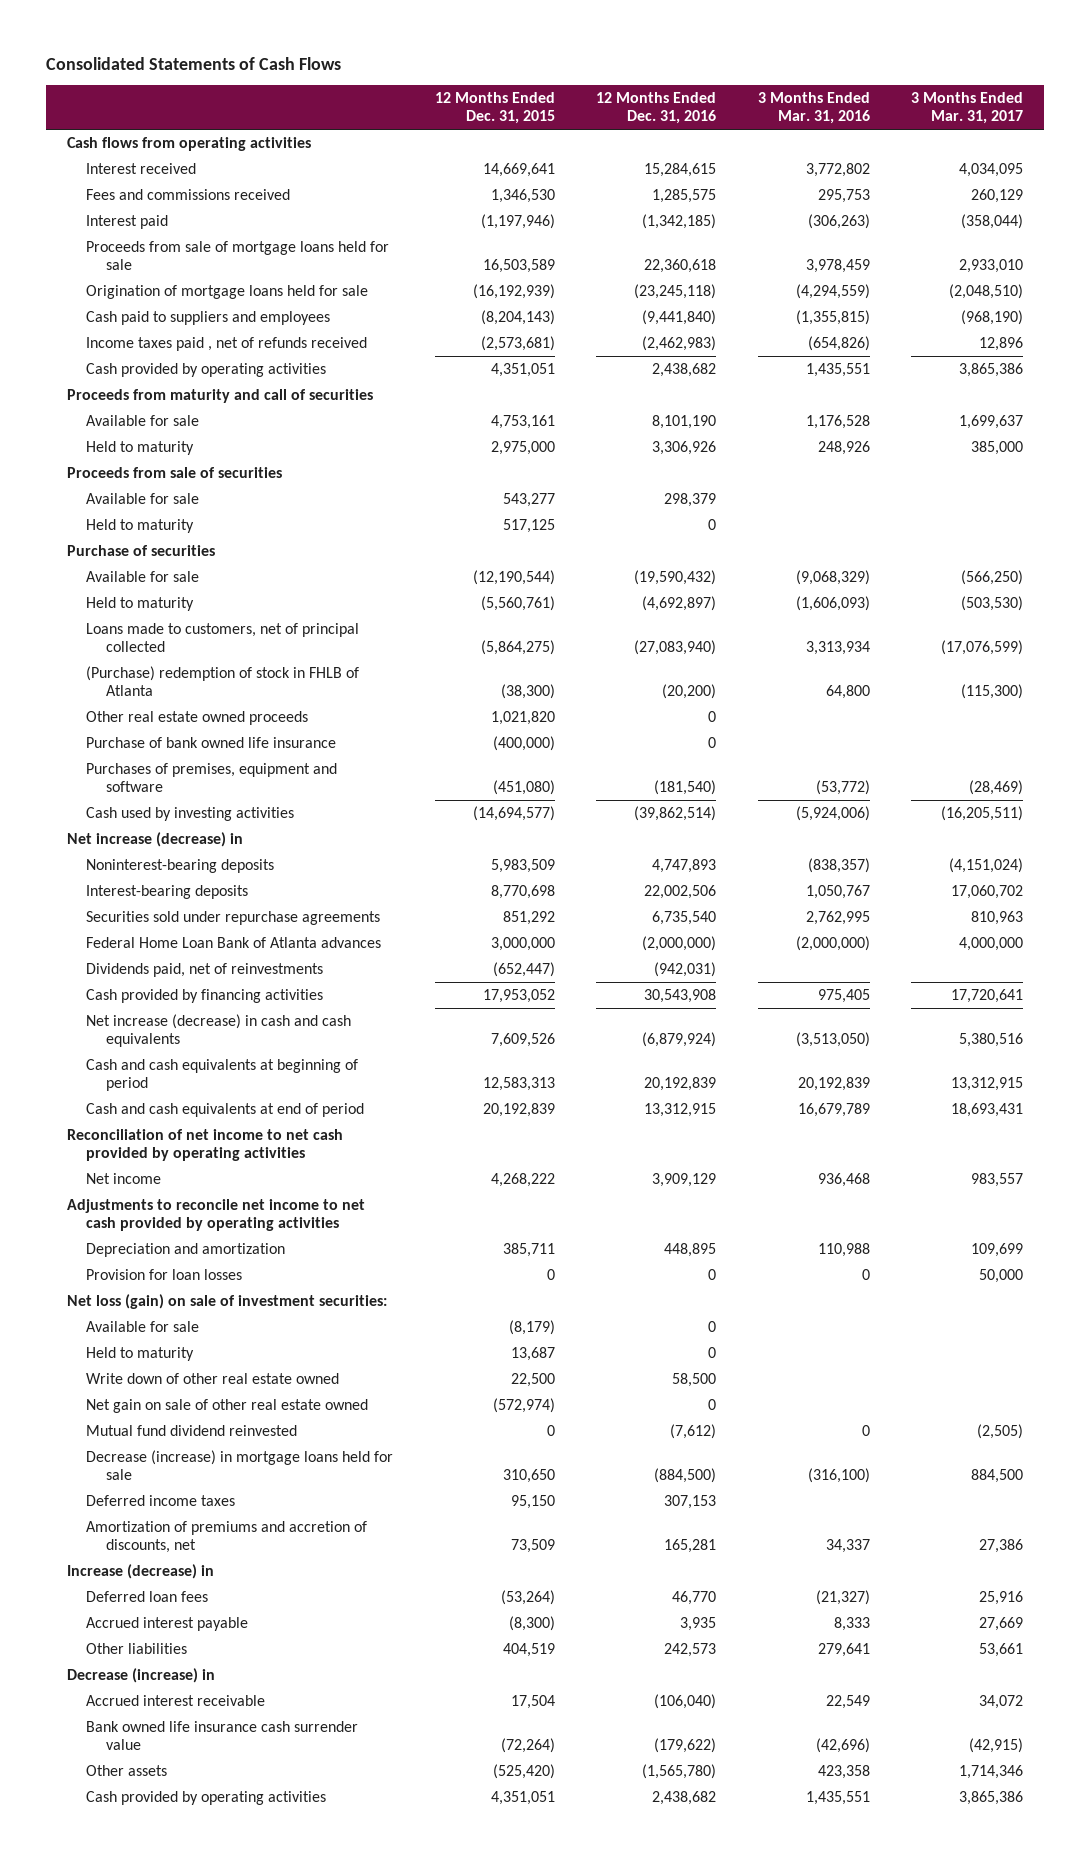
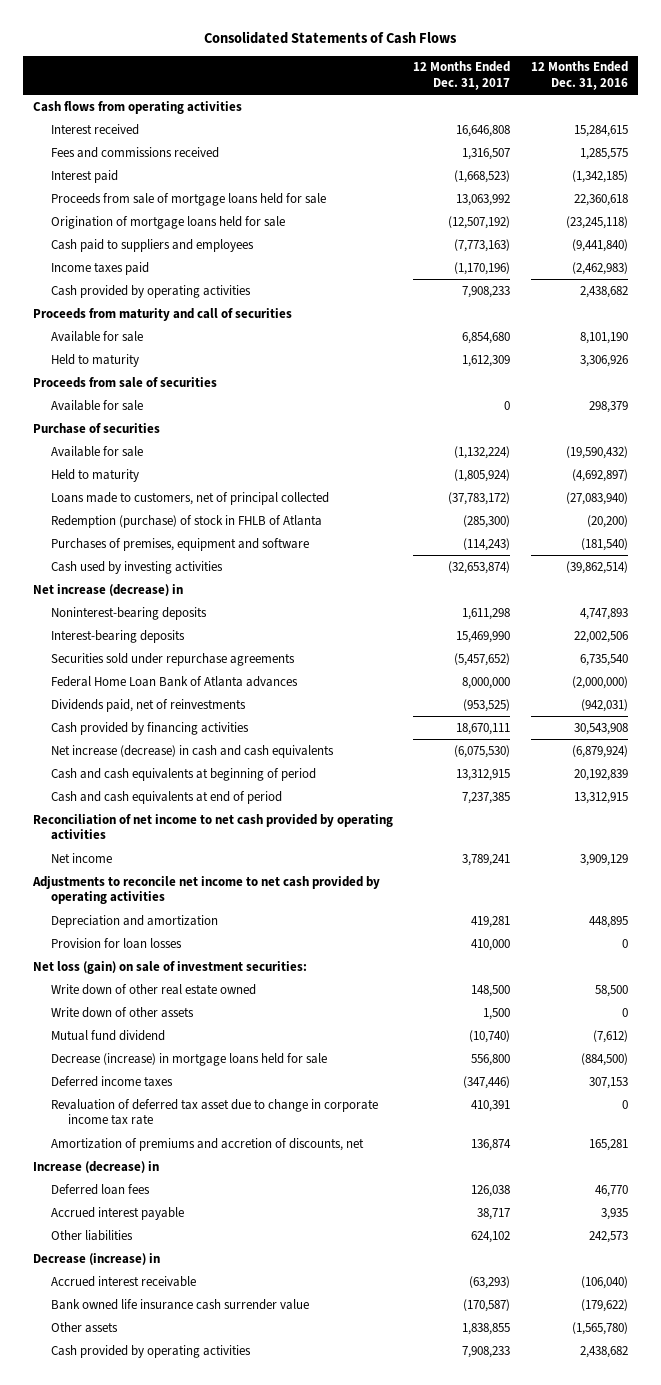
[434,92,555,125] 12 Months Ended Dec. 31, 2015 -> none
[757,92,870,125] 3 Months Ended Mar. 31, 2016 -> none
[911,92,1024,125] 3 Months Ended Mar. 31, 2017 -> none
none -> [413,61,511,90] 12 Months Ended Dec. 31, 2017
[86,337,368,352] Income taxes paid , net of refunds received -> [50,261,149,275] Income taxes paid
[86,519,195,534] Held to maturity -> none
[86,711,309,726] Other real estate owned proceeds -> none
[86,737,337,749] Purchase of bank owned life insurance -> none
[86,666,360,697] (Purchase) redemption of stock in FHLB of Atlanta -> [50,514,322,528] Redemption (purchase) of stock in FHLB of Atlanta
[86,1321,200,1333] Available for sale -> none
[86,1347,195,1362] Held to maturity -> none
[86,1399,369,1414] Net gain on sale of other real estate owned -> none
none -> [50,1006,194,1018] Write down of other assets
[86,1425,298,1437] Mutual fund dividend reinvested -> [50,1029,165,1041] Mutual fund dividend
none -> [50,1098,378,1126] Revaluation of deferred tax asset due to change in corporate income tax rate

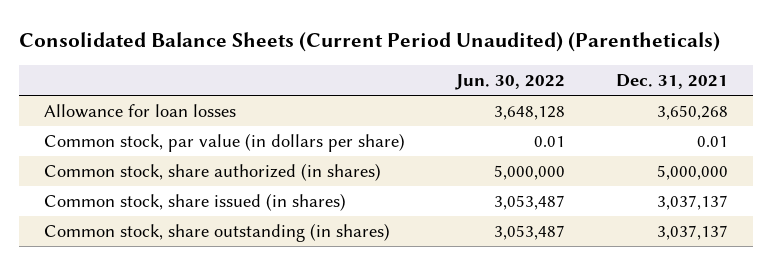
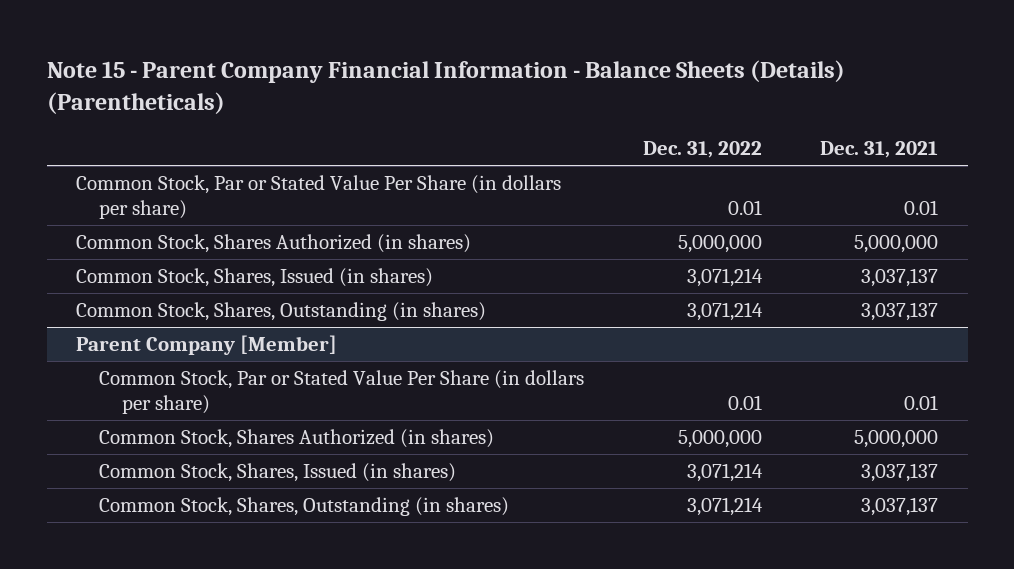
[18,32,720,53] Consolidated Balance Sheets (Current Period Unaudited) (Parentheticals) -> [46,60,845,115] Note 15 - Parent Company Financial Information - Balance Sheets (Details) (Parentheticals)
[454,74,565,91] Jun. 30, 2022 -> none
none -> [642,140,762,158] Dec. 31, 2022
[44,103,237,118] Allowance for loan losses -> none
[44,132,406,152] Common stock, par value (in dollars per share) -> [75,175,561,219] Common Stock, Par or Stated Value Per Share (in dollars per share)
[44,162,382,181] Common stock, share authorized (in shares) -> [75,234,471,254] Common Stock, Shares Authorized (in shares)
[44,192,347,211] Common stock, share issued (in shares) -> [75,268,433,288] Common Stock, Shares, Issued (in shares)
[44,222,391,242] Common stock, share outstanding (in shares) -> [75,302,486,322] Common Stock, Shares, Outstanding (in shares)
none -> [75,335,337,356] Parent Company [Member]
none -> [98,370,584,414] Common Stock, Par or Stated Value Per Share (in dollars per share)
none -> [98,429,494,449] Common Stock, Shares Authorized (in shares)
none -> [98,463,456,483] Common Stock, Shares, Issued (in shares)
none -> [98,497,509,517] Common Stock, Shares, Outstanding (in shares)

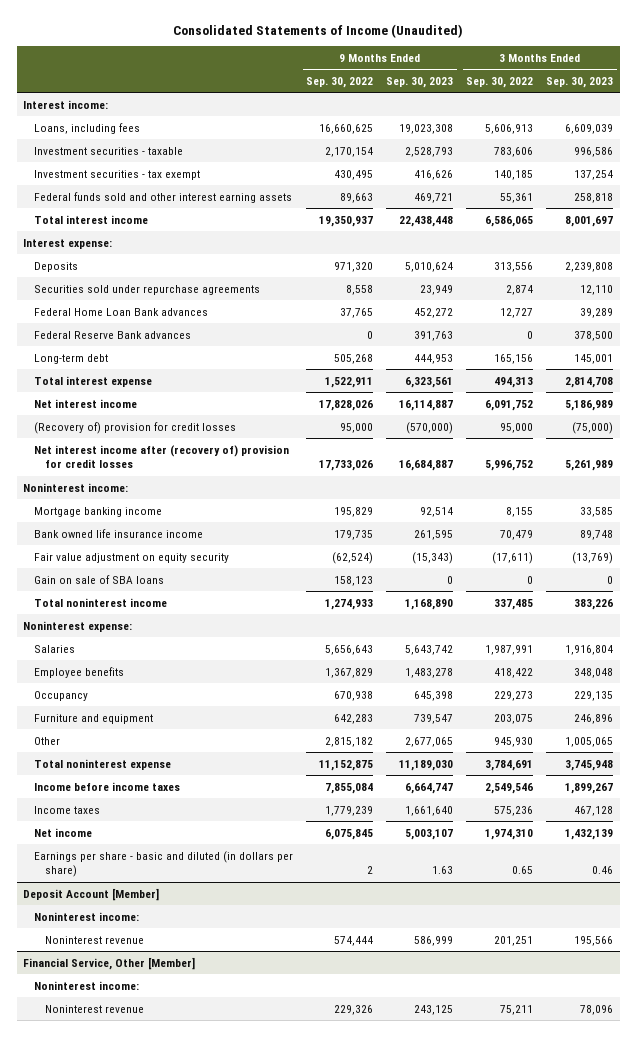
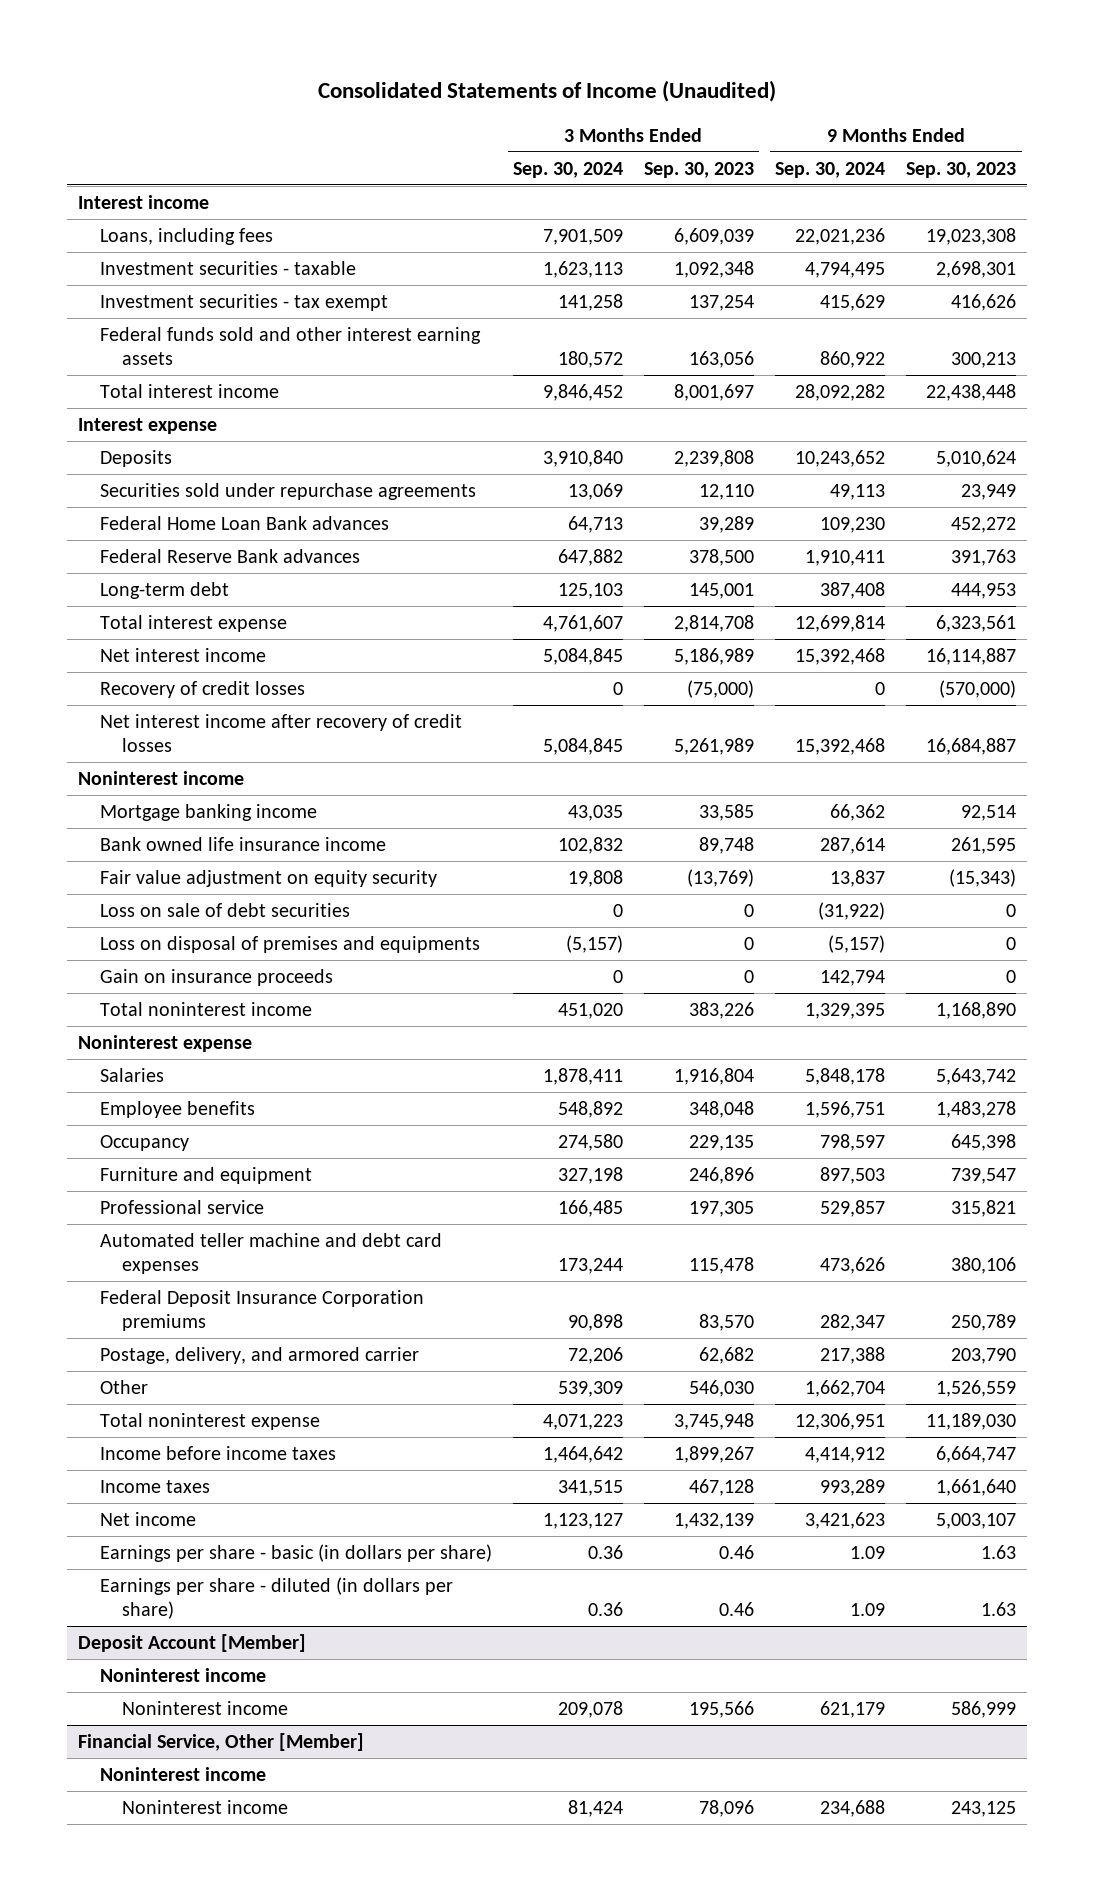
[306,77,374,89] Sep. 30, 2022 -> none
[466,77,534,89] Sep. 30, 2022 -> none
none -> [512,161,623,178] Sep. 30, 2024
none -> [775,161,886,178] Sep. 30, 2024
[23,99,109,109] Interest income: -> [77,195,209,210] Interest income
[405,146,454,157] 2,528,793 -> [936,261,1017,279] 2,698,301
[574,146,614,157] 996,586 -> [673,261,754,279] 1,092,348
[414,192,454,203] 469,721 -> [951,351,1017,368] 300,213
[574,192,614,203] 258,818 -> [688,350,754,368] 163,056
[23,238,113,249] Interest expense: -> [77,418,217,435] Interest expense
[34,421,237,434] (Recovery of) provision for credit losses -> [99,681,305,699] Recovery of credit losses
[34,444,290,469] Net interest income after (recovery of) provision for credit losses -> [99,714,462,752] Net interest income after recovery of credit losses
[23,482,129,492] Noninterest income: -> [77,771,244,786] Noninterest income
[34,574,165,584] Gain on sale of SBA loans -> none
none -> [99,903,350,918] Loss on sale of debt securities
none -> [99,936,480,954] Loss on disposal of premises and equipments
none -> [99,969,333,987] Gain on insurance proceeds
[23,620,133,632] Noninterest expense: -> [77,1035,252,1053] Noninterest expense
none -> [99,1200,264,1215] Professional service
none -> [99,1233,442,1274] Automated teller machine and debt card expenses
none -> [99,1290,424,1331] Federal Deposit Insurance Corporation premiums
none -> [99,1347,419,1365] Postage, delivery, and armored carrier
[405,736,454,747] 2,677,065 -> [936,1380,1017,1398] 1,526,559
[565,736,614,747] 1,005,065 -> [688,1380,754,1398] 546,030
[34,850,294,878] Earnings per share - basic and diluted (in dollars per share) -> [99,1544,492,1563] Earnings per share - basic (in dollars per share)
none -> [99,1577,453,1619] Earnings per share - diluted (in dollars per share)
[34,911,140,921] Noninterest income: -> [99,1668,266,1683] Noninterest income
[45,935,145,944] Noninterest revenue -> [121,1701,288,1716] Noninterest income
[34,980,140,990] Noninterest income: -> [99,1767,266,1782] Noninterest income
[45,1004,145,1013] Noninterest revenue -> [121,1800,288,1815] Noninterest income

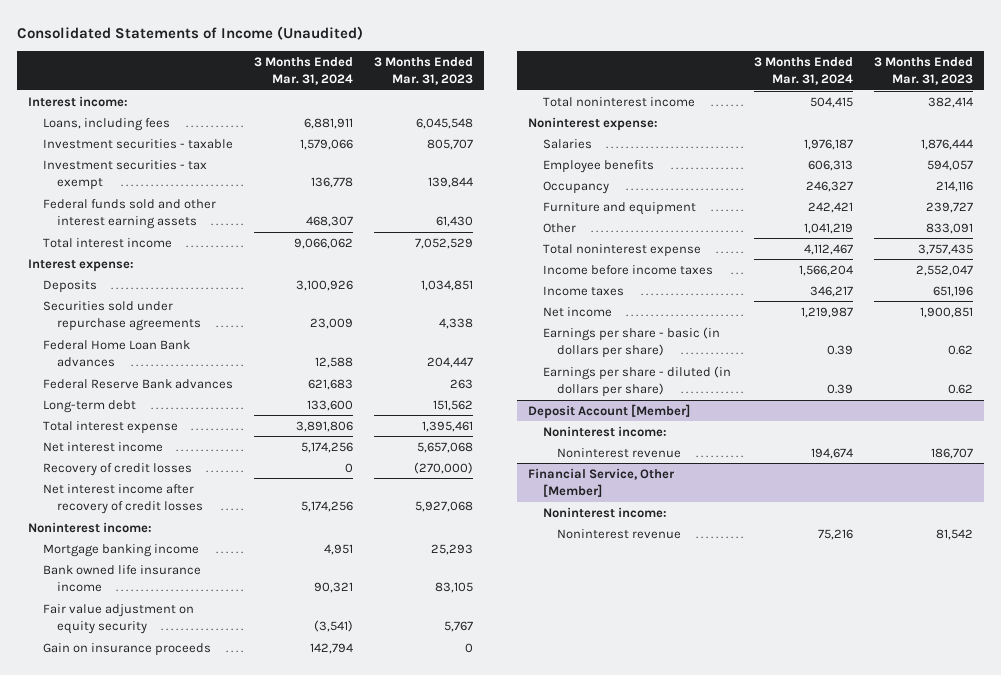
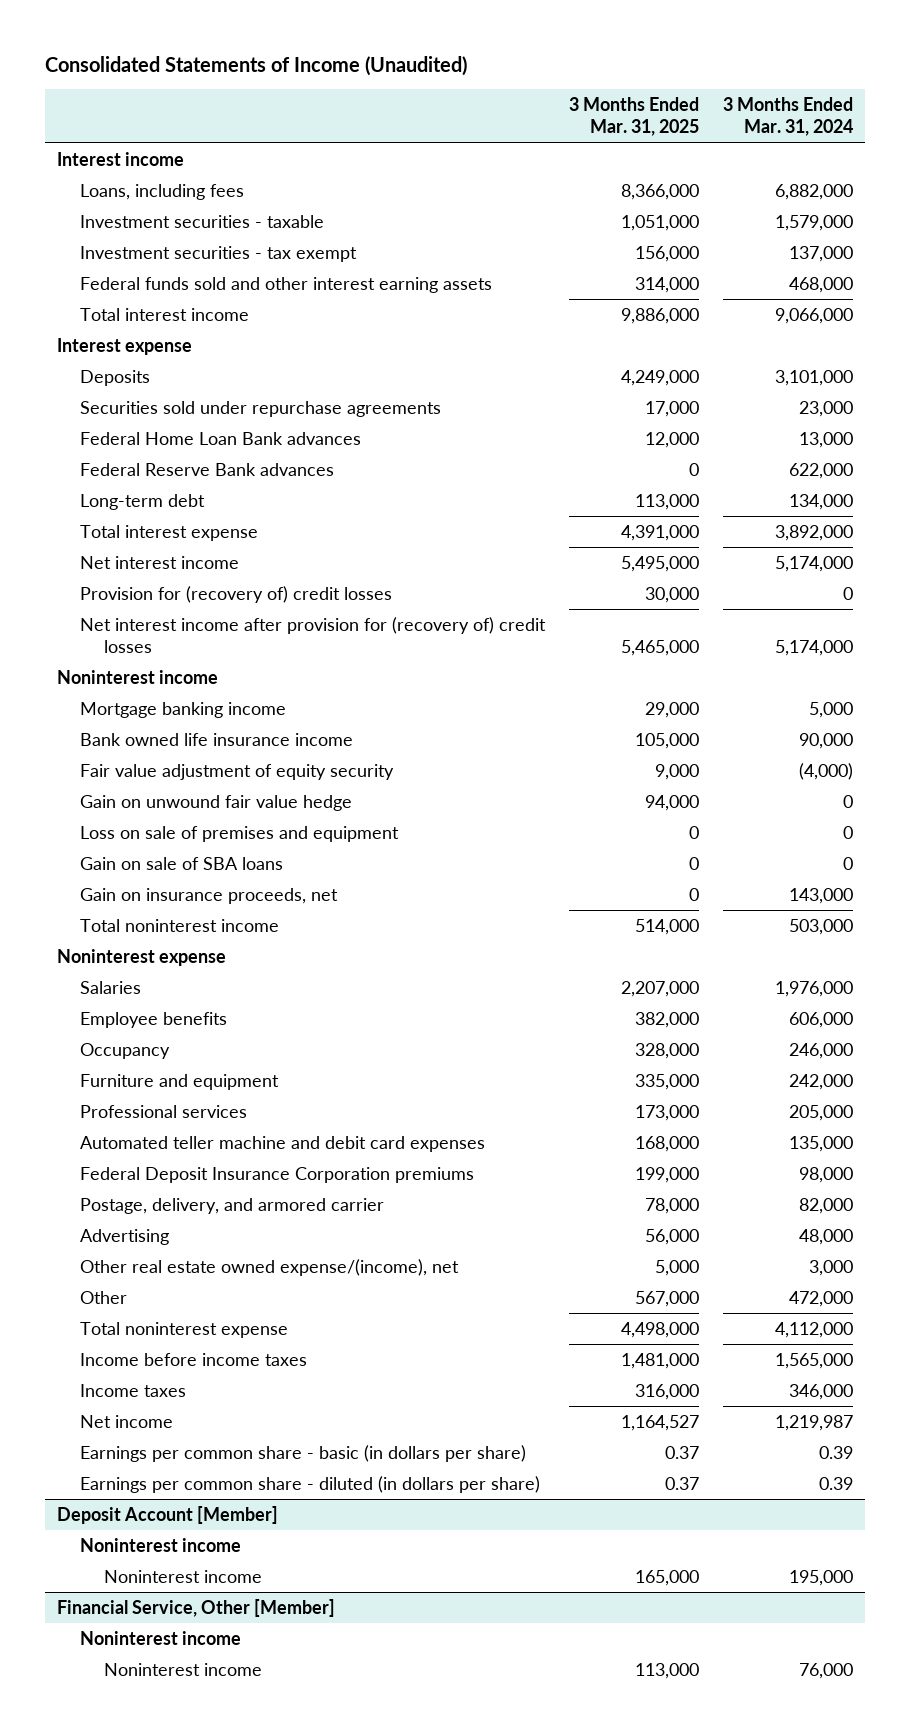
[374,56,474,86] 3 Months Ended Mar. 31, 2023 -> none
none -> [569,97,700,137] 3 Months Ended Mar. 31, 2025
[28,95,129,107] Interest income: -> [56,151,184,166] Interest income
[304,117,354,129] 6,881,911 -> [774,183,853,200] 6,882,000
[300,138,354,150] 1,579,066 -> [774,214,853,231] 1,579,000
[311,177,354,189] 136,778 -> [788,245,853,262] 137,000
[306,216,354,228] 468,307 -> [788,276,853,293] 468,000
[294,237,354,249] 9,066,062 -> [774,307,853,324] 9,066,000
[28,258,135,272] Interest expense: -> [56,337,192,355] Interest expense
[296,279,354,291] 3,100,926 -> [774,369,853,386] 3,101,000
[310,318,354,330] 23,009 -> [798,400,853,417] 23,000
[315,357,354,369] 12,588 -> [798,431,853,448] 13,000
[308,378,354,390] 621,683 -> [788,462,853,479] 622,000
[307,399,354,411] 133,600 -> [788,493,853,510] 134,000
[296,420,354,432] 3,891,806 -> [774,524,853,541] 3,892,000
[301,441,354,453] 5,174,256 -> [774,555,853,572] 5,174,000
[42,462,192,476] Recovery of credit losses -> [80,585,393,603] Provision for (recovery of) credit losses
[42,483,204,515] Net interest income after recovery of credit losses -> [80,616,547,654] Net interest income after provision for (recovery of) credit losses
[301,501,354,513] 5,174,256 -> [774,640,853,657] 5,174,000
[28,521,153,533] Noninterest income: -> [56,669,218,684] Noninterest income
[324,543,354,555] 4,951 -> [808,701,853,718] 5,000
[314,582,354,594] 90,321 -> [798,732,853,749] 90,000
[42,603,194,635] Fair value adjustment on equity security -> [80,763,395,780] Fair value adjustment of equity security
[314,620,354,633] (3,541) -> [798,762,853,780] (4,000)
none -> [80,794,353,811] Gain on unwound fair value hedge
none -> [80,825,400,842] Loss on sale of premises and equipment
none -> [80,856,284,870] Gain on sale of SBA loans
[42,642,211,656] Gain on insurance proceeds -> [80,887,339,904] Gain on insurance proceeds, net
[310,642,354,654] 142,794 -> [788,887,853,904] 143,000
[809,96,853,108] 504,415 -> [788,918,853,935] 503,000
[527,116,658,131] Noninterest expense: -> [56,948,226,966] Noninterest expense
[803,138,853,150] 1,976,187 -> [774,980,853,997] 1,976,000
[807,159,853,171] 606,313 -> [788,1011,853,1028] 606,000
[805,180,853,192] 246,327 -> [788,1042,853,1059] 246,000
[807,201,853,213] 242,421 -> [788,1073,853,1090] 242,000
none -> [80,1104,248,1118] Professional services
none -> [80,1135,486,1152] Automated teller machine and debit card expenses
none -> [80,1166,475,1183] Federal Deposit Insurance Corporation premiums
none -> [80,1197,385,1214] Postage, delivery, and armored carrier
none -> [80,1228,170,1245] Advertising
none -> [80,1258,460,1276] Other real estate owned expense/(income), net
[803,222,853,234] 1,041,219 -> [788,1290,853,1307] 472,000
[803,243,853,255] 4,112,467 -> [774,1321,853,1338] 4,112,000
[798,264,853,276] 1,566,204 -> [774,1352,853,1369] 1,565,000
[809,285,853,297] 346,217 -> [788,1383,853,1400] 346,000
[542,326,720,359] Earnings per share - basic (in dollars per share) -> [80,1444,527,1462] Earnings per common share - basic (in dollars per share)
[542,365,731,398] Earnings per share - diluted (in dollars per share) -> [80,1475,541,1493] Earnings per common share - diluted (in dollars per share)
[542,425,667,437] Noninterest income: -> [80,1537,242,1552] Noninterest income
[557,447,682,458] Noninterest revenue -> [103,1569,262,1583] Noninterest income
[810,447,853,459] 194,674 -> [788,1569,853,1586] 195,000
[542,506,667,518] Noninterest income: -> [80,1630,242,1645] Noninterest income
[557,528,682,539] Noninterest revenue -> [103,1662,262,1676] Noninterest income
[817,528,853,540] 75,216 -> [798,1662,853,1679] 76,000

